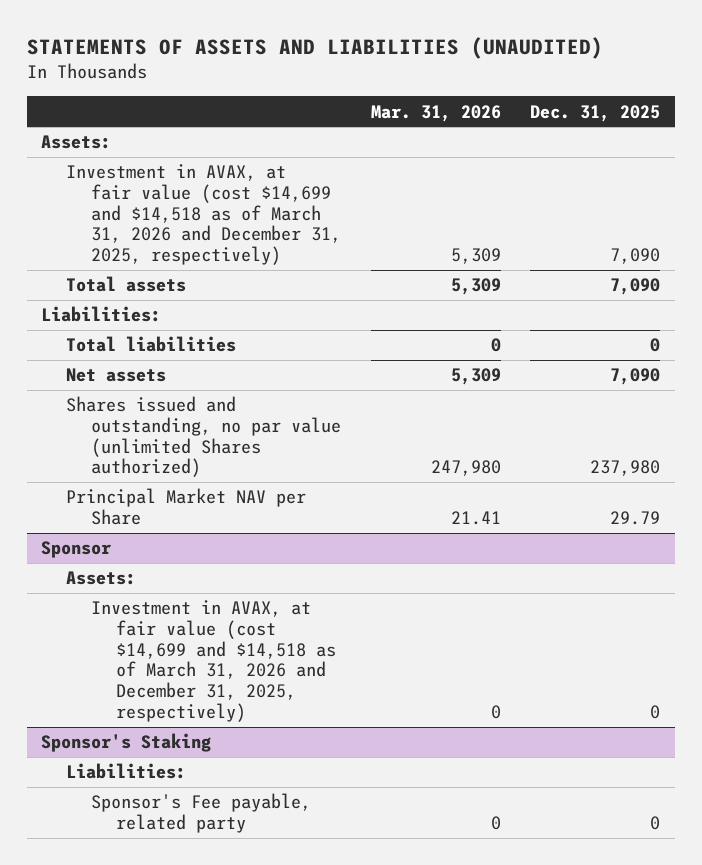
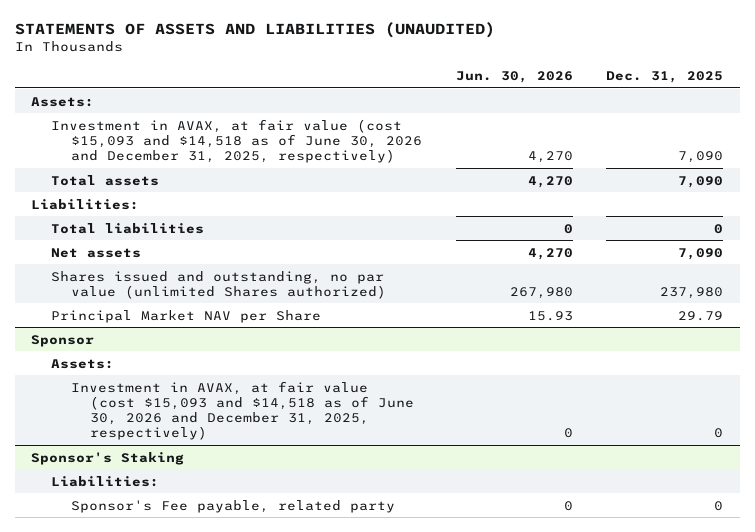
[370,104,501,122] Mar. 31, 2026 -> none
none -> [455,71,573,84] Jun. 30, 2026
[66,164,342,266] Investment in AVAX, at fair value (cost $14,699 and $14,518 as of March 31, 2026 and December 31, 2025, respectively) -> [51,118,422,163] Investment in AVAX, at fair value (cost $15,093 and $14,518 as of June 30, 2026 and December 31, 2025, respectively)
[91,600,337,722] Investment in AVAX, at fair value (cost $14,699 and $14,518 as of March 31, 2026 and December 31, 2025, respectively) -> [70,380,415,440] Investment in AVAX, at fair value (cost $15,093 and $14,518 as of June 30, 2026 and December 31, 2025, respectively)

